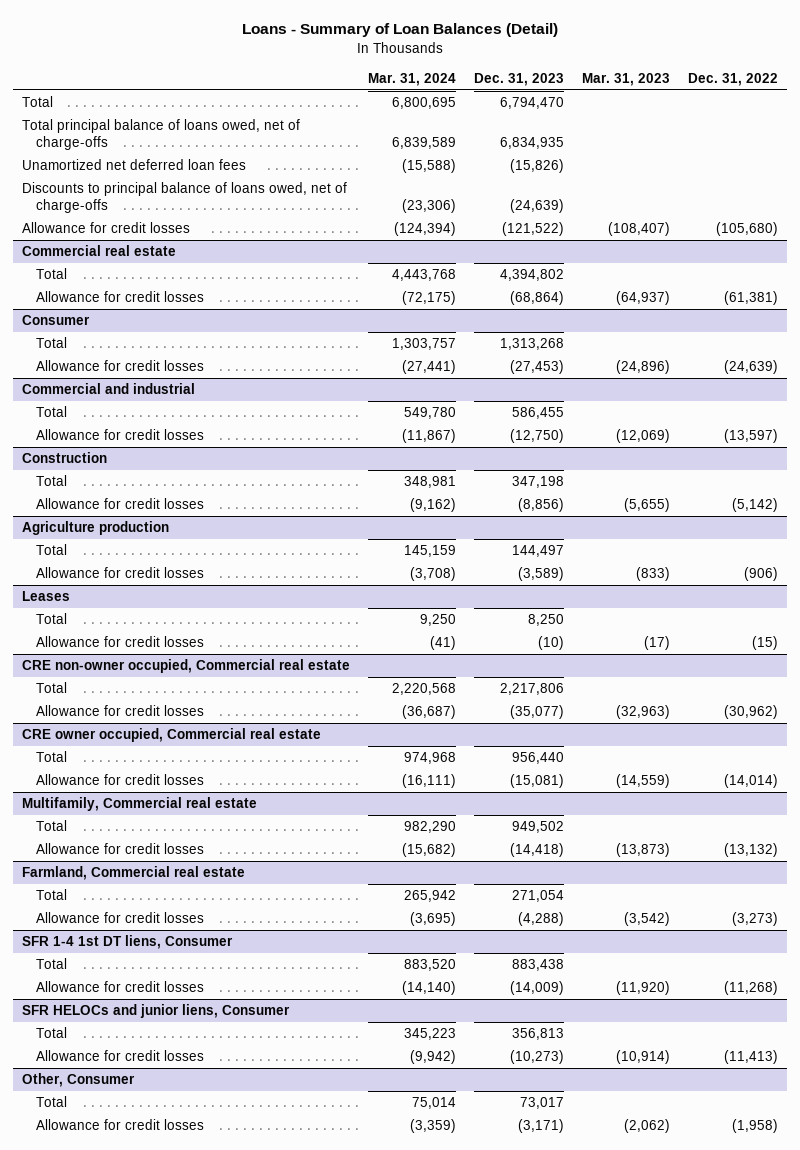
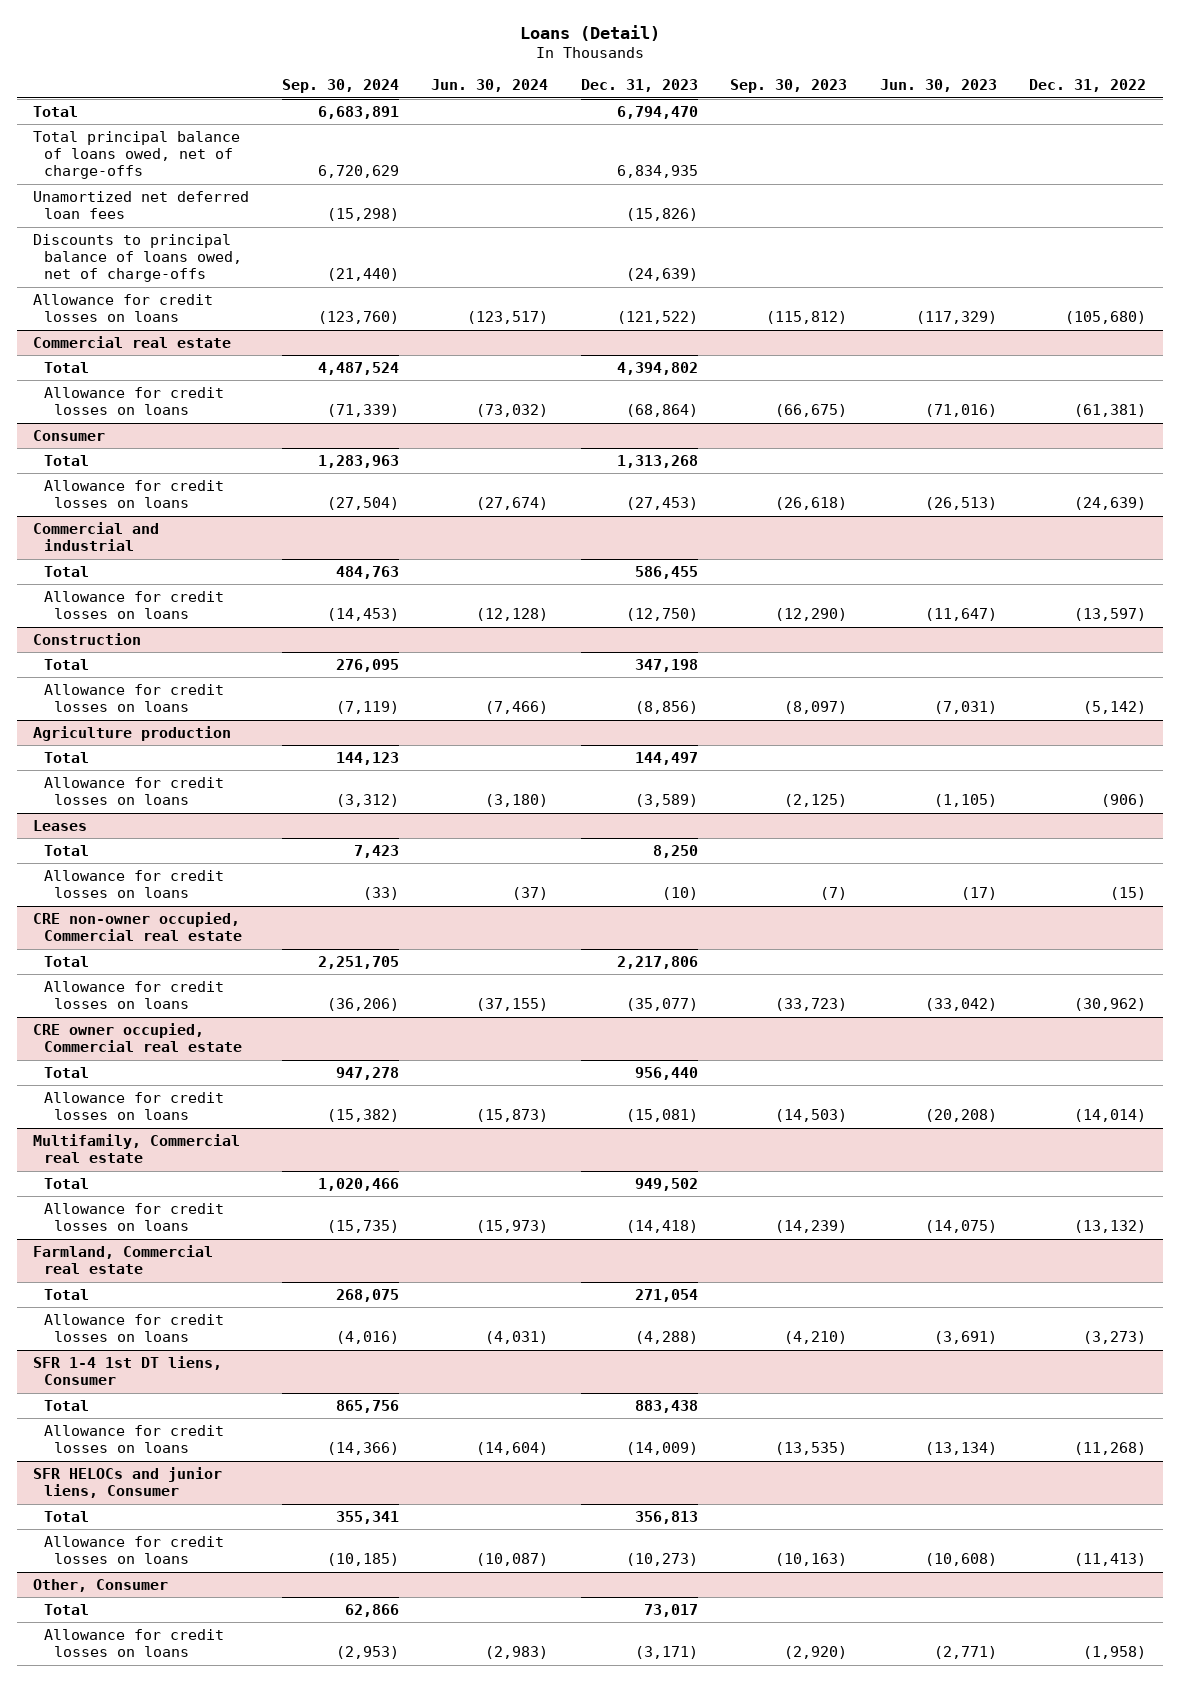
[241,23,558,38] Loans - Summary of Loan Balances (Detail) -> [519,24,660,41] Loans (Detail)
[368,72,457,86] Mar. 31, 2024 -> none
[581,72,670,86] Mar. 31, 2023 -> none
none -> [281,79,399,94] Sep. 30, 2024
none -> [431,79,549,93] Jun. 30, 2024
none -> [730,79,848,94] Sep. 30, 2023
none -> [879,79,997,93] Jun. 30, 2023
[22,222,191,234] Allowance for credit losses -> [32,293,213,323] Allowance for credit losses on loans
[36,291,205,303] Allowance for credit losses -> [43,386,224,416] Allowance for credit losses on loans
[36,360,205,372] Allowance for credit losses -> [43,479,224,509] Allowance for credit losses on loans
[36,429,205,441] Allowance for credit losses -> [43,590,224,620] Allowance for credit losses on loans
[36,498,205,510] Allowance for credit losses -> [43,683,224,713] Allowance for credit losses on loans
[36,567,205,579] Allowance for credit losses -> [43,776,224,806] Allowance for credit losses on loans
[36,636,205,648] Allowance for credit losses -> [43,869,224,899] Allowance for credit losses on loans
[36,705,205,717] Allowance for credit losses -> [43,980,224,1010] Allowance for credit losses on loans
[36,774,205,786] Allowance for credit losses -> [43,1091,224,1121] Allowance for credit losses on loans
[36,843,205,855] Allowance for credit losses -> [43,1202,224,1232] Allowance for credit losses on loans
[36,912,205,924] Allowance for credit losses -> [43,1313,224,1343] Allowance for credit losses on loans
[36,981,205,993] Allowance for credit losses -> [43,1424,224,1454] Allowance for credit losses on loans
[36,1050,205,1062] Allowance for credit losses -> [43,1535,224,1565] Allowance for credit losses on loans
[36,1119,205,1131] Allowance for credit losses -> [43,1628,224,1658] Allowance for credit losses on loans

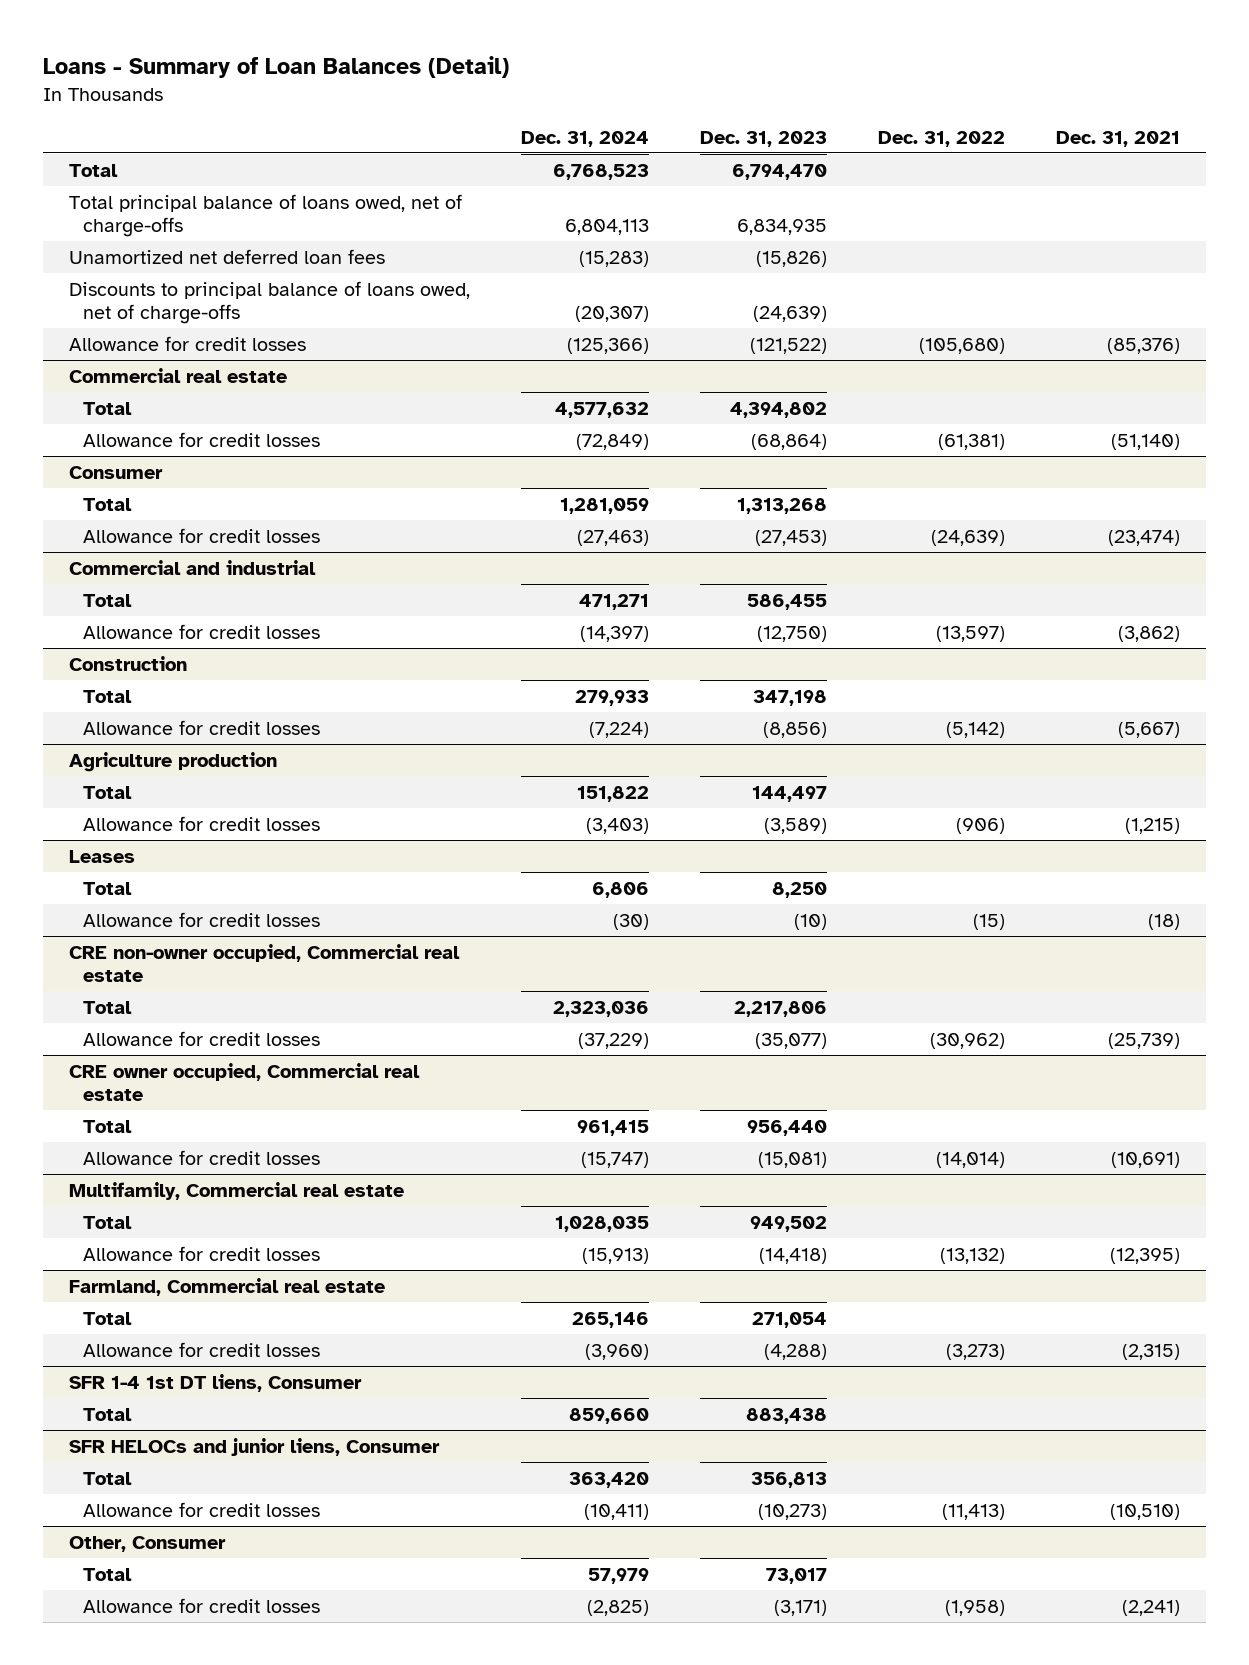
[519,24,660,41] Loans (Detail) -> [43,56,510,79] Loans - Summary of Loan Balances (Detail)
[281,79,399,94] Sep. 30, 2024 -> none
[431,79,549,93] Jun. 30, 2024 -> none
[730,79,848,94] Sep. 30, 2023 -> none
[879,79,997,93] Jun. 30, 2023 -> none
none -> [520,130,649,147] Dec. 31, 2024
none -> [1056,130,1181,147] Dec. 31, 2021
[32,293,213,323] Allowance for credit losses on loans -> [68,335,306,351] Allowance for credit losses
[43,386,224,416] Allowance for credit losses on loans -> [83,431,321,447] Allowance for credit losses
[43,479,224,509] Allowance for credit losses on loans -> [83,527,321,543] Allowance for credit losses
[43,590,224,620] Allowance for credit losses on loans -> [83,623,321,639] Allowance for credit losses
[43,683,224,713] Allowance for credit losses on loans -> [83,719,321,735] Allowance for credit losses
[43,776,224,806] Allowance for credit losses on loans -> [83,815,321,831] Allowance for credit losses
[43,869,224,899] Allowance for credit losses on loans -> [83,911,321,927] Allowance for credit losses
[43,980,224,1010] Allowance for credit losses on loans -> [83,1030,321,1046] Allowance for credit losses
[43,1091,224,1121] Allowance for credit losses on loans -> [83,1149,321,1165] Allowance for credit losses
[43,1202,224,1232] Allowance for credit losses on loans -> [83,1245,321,1261] Allowance for credit losses
[43,1313,224,1343] Allowance for credit losses on loans -> [83,1341,321,1357] Allowance for credit losses
[43,1424,224,1454] Allowance for credit losses on loans -> none
[43,1535,224,1565] Allowance for credit losses on loans -> [83,1501,321,1517] Allowance for credit losses
[43,1628,224,1658] Allowance for credit losses on loans -> [83,1597,321,1613] Allowance for credit losses

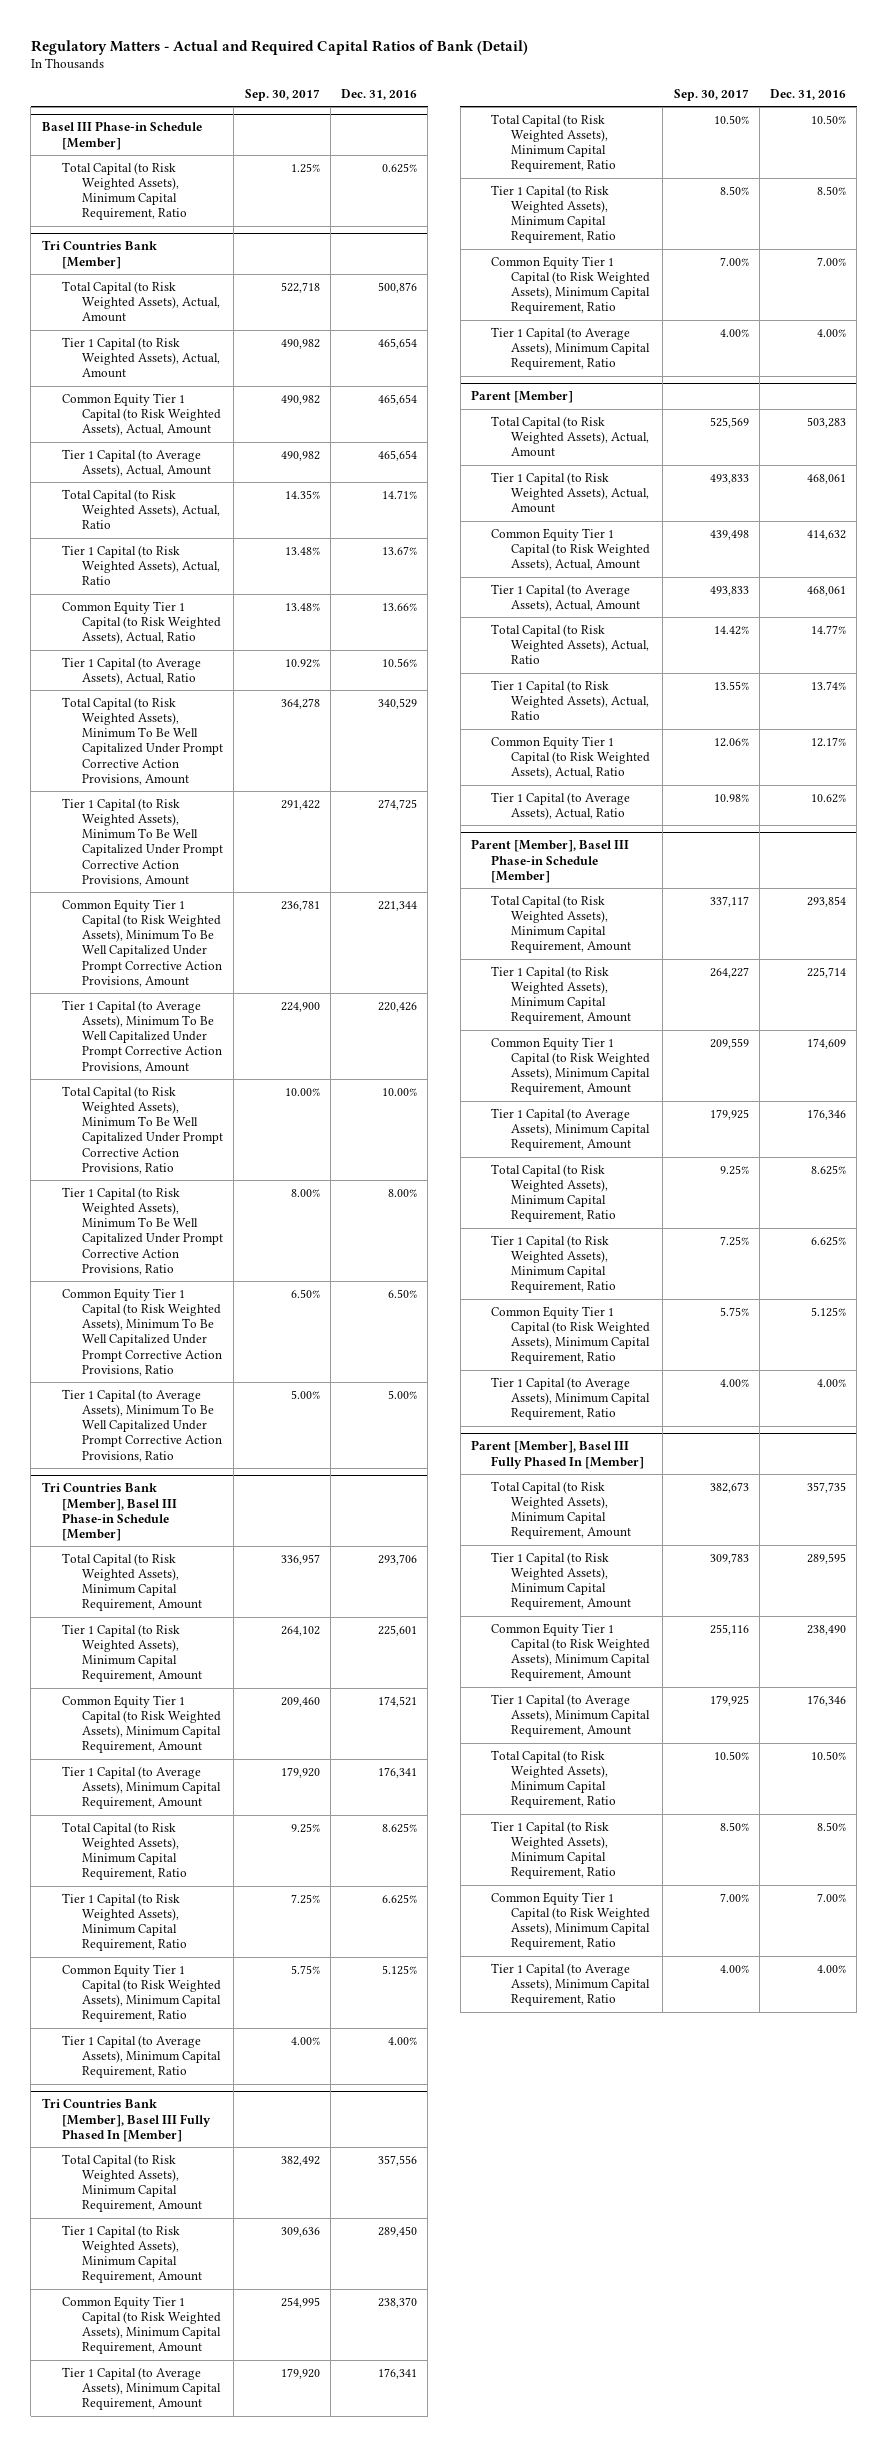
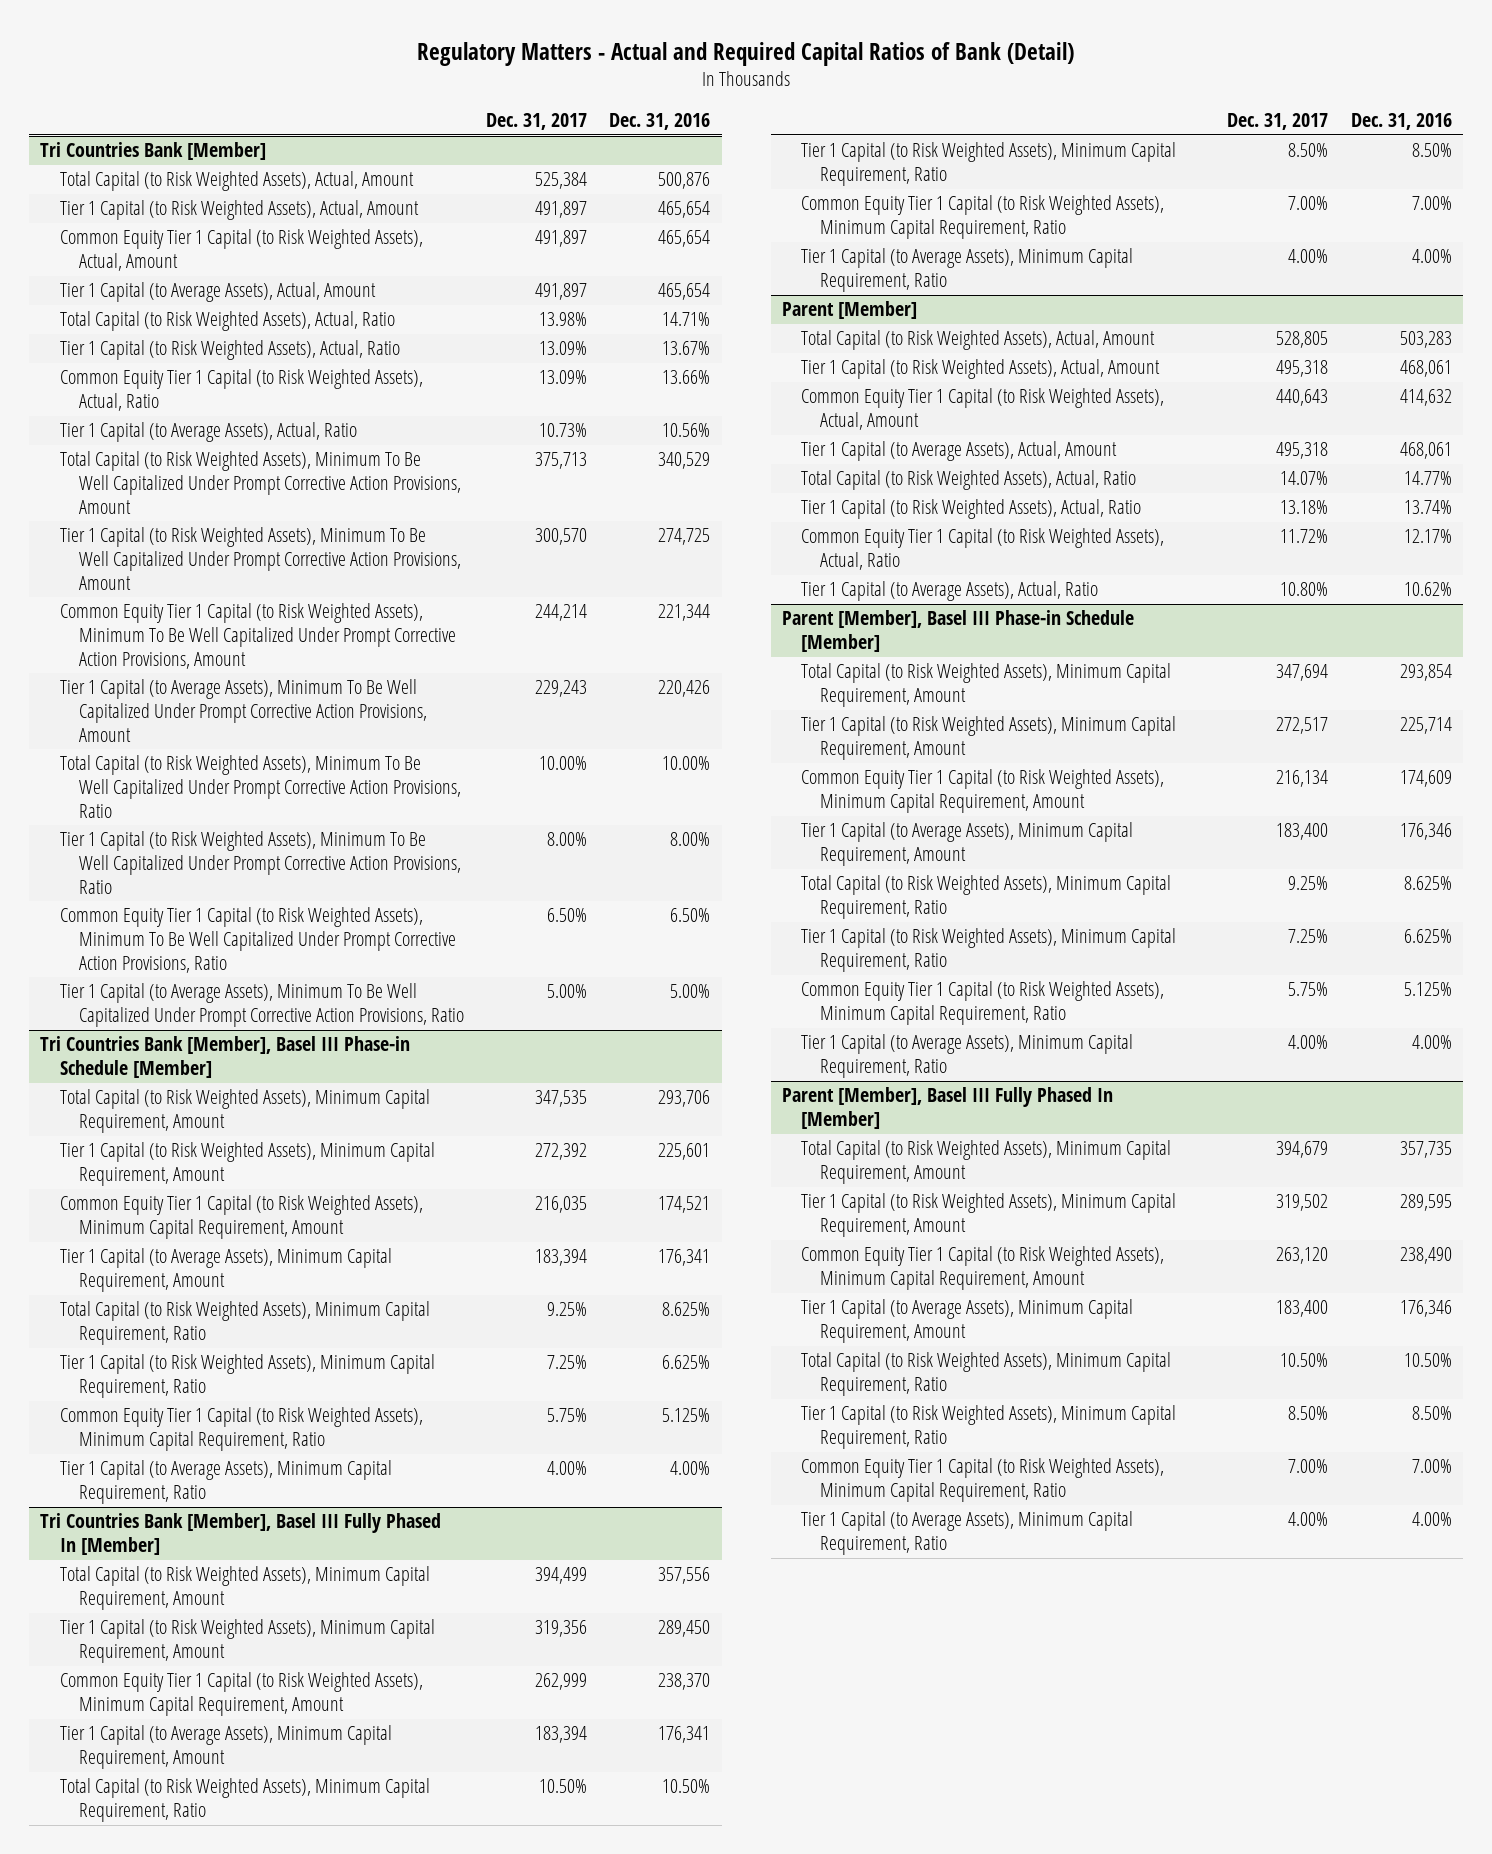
[244,88,320,101] Sep. 30, 2017 -> none
none -> [486,113,588,131] Dec. 31, 2017
[41,121,202,150] Basel III Phase-in Schedule [Member] -> none
[61,161,188,221] Total Capital (to Risk Weighted Assets), Minimum Capital Requirement, Ratio -> none

